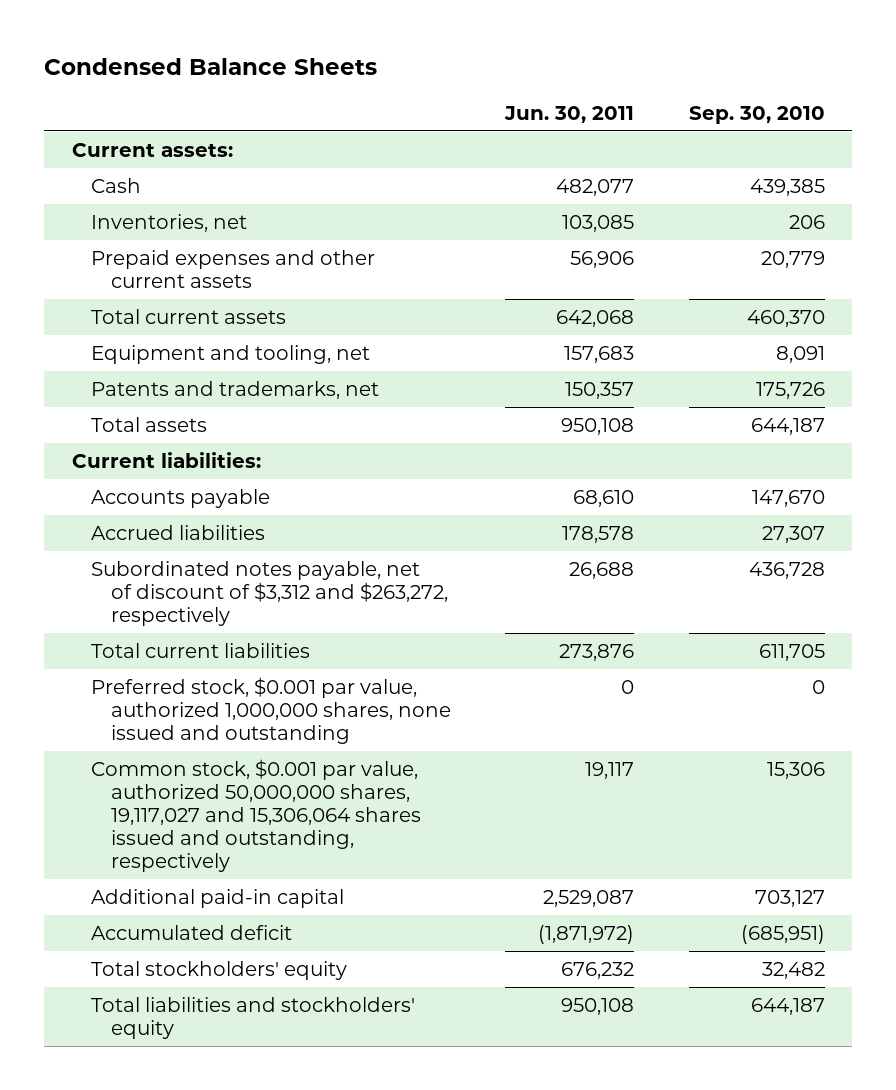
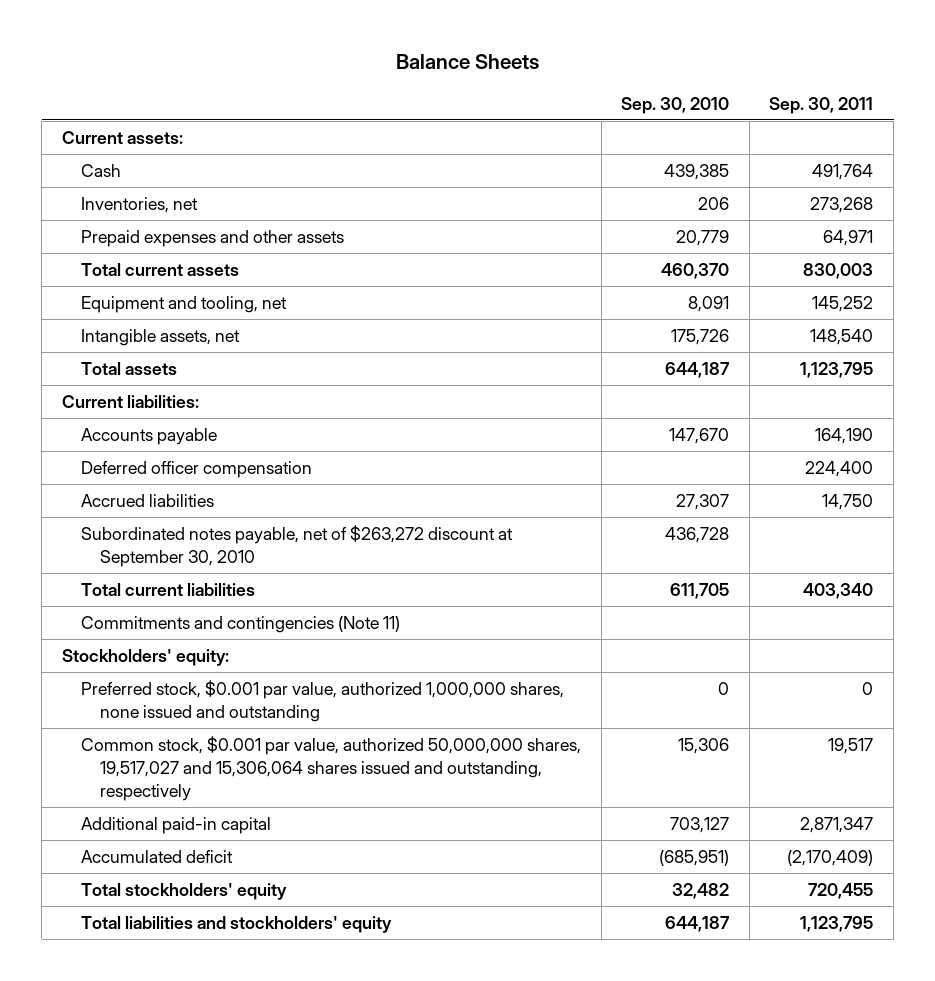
[44,58,378,76] Condensed Balance Sheets -> [395,54,539,70] Balance Sheets
[504,105,635,123] Jun. 30, 2011 -> none
none -> [769,96,874,114] Sep. 30, 2011
[91,249,376,288] Prepaid expenses and other current assets -> [81,230,345,248] Prepaid expenses and other assets
[91,380,380,399] Patents and trademarks, net -> [81,329,241,347] Intangible assets, net
none -> [81,461,313,479] Deferred officer compensation
[91,560,448,627] Subordinated notes payable, net of discount of $3,312 and $263,272, respectively -> [81,525,514,567] Subordinated notes payable, net of $263,272 discount at September 30, 2010
none -> [81,616,401,634] Commitments and contingencies (Note 11)
none -> [61,649,229,667] Stockholders' equity:
[91,758,421,873] Common stock, $0.001 par value, authorized 50,000,000 shares, 19,117,027 and 15,306,064 shares issued and outstanding, respectively -> [81,736,582,801] Common stock, $0.001 par value, authorized 50,000,000 shares, 19,517,027 and 15,306,064 shares issued and outstanding, respectively

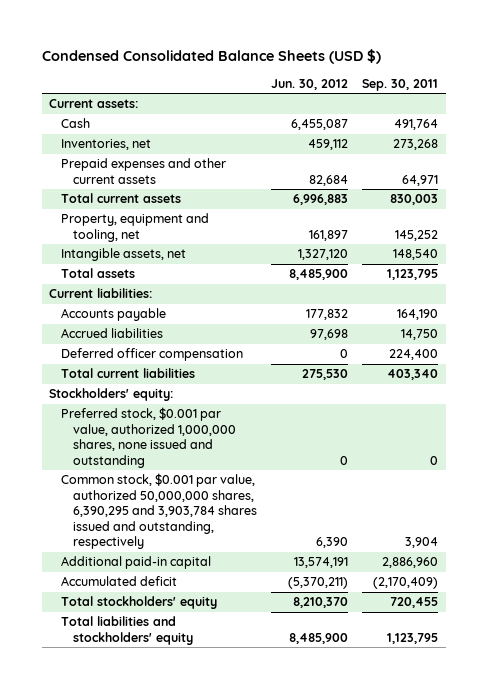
[395,54,539,70] Balance Sheets -> [42,49,382,65] Condensed Consolidated Balance Sheets (USD $)
[621,96,730,114] Sep. 30, 2010 -> none
none -> [271,79,349,91] Jun. 30, 2012
[81,230,345,248] Prepaid expenses and other assets -> [61,158,227,184] Prepaid expenses and other current assets
[81,296,288,314] Equipment and tooling, net -> [61,213,210,242] Property, equipment and tooling, net
[81,525,514,567] Subordinated notes payable, net of $263,272 discount at September 30, 2010 -> none
[81,461,313,479] Deferred officer compensation -> [61,348,244,362] Deferred officer compensation
[81,616,401,634] Commitments and contingencies (Note 11) -> none
[81,736,582,801] Common stock, $0.001 par value, authorized 50,000,000 shares, 19,517,027 and 15,306,064 shares issued and outstanding, respectively -> [61,473,257,550] Common stock, $0.001 par value, authorized 50,000,000 shares, 6,390,295 and 3,903,784 shares issued and outstanding, respectively
[828,738,874,755] 19,517 -> [405,537,439,549] 3,904
[800,817,874,834] 2,871,347 -> [382,557,439,569] 2,886,960

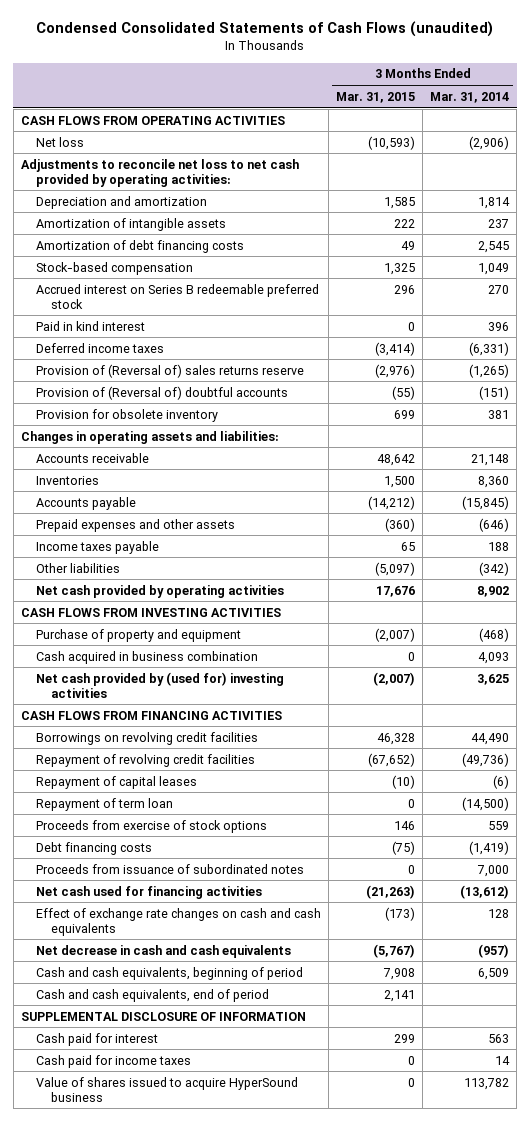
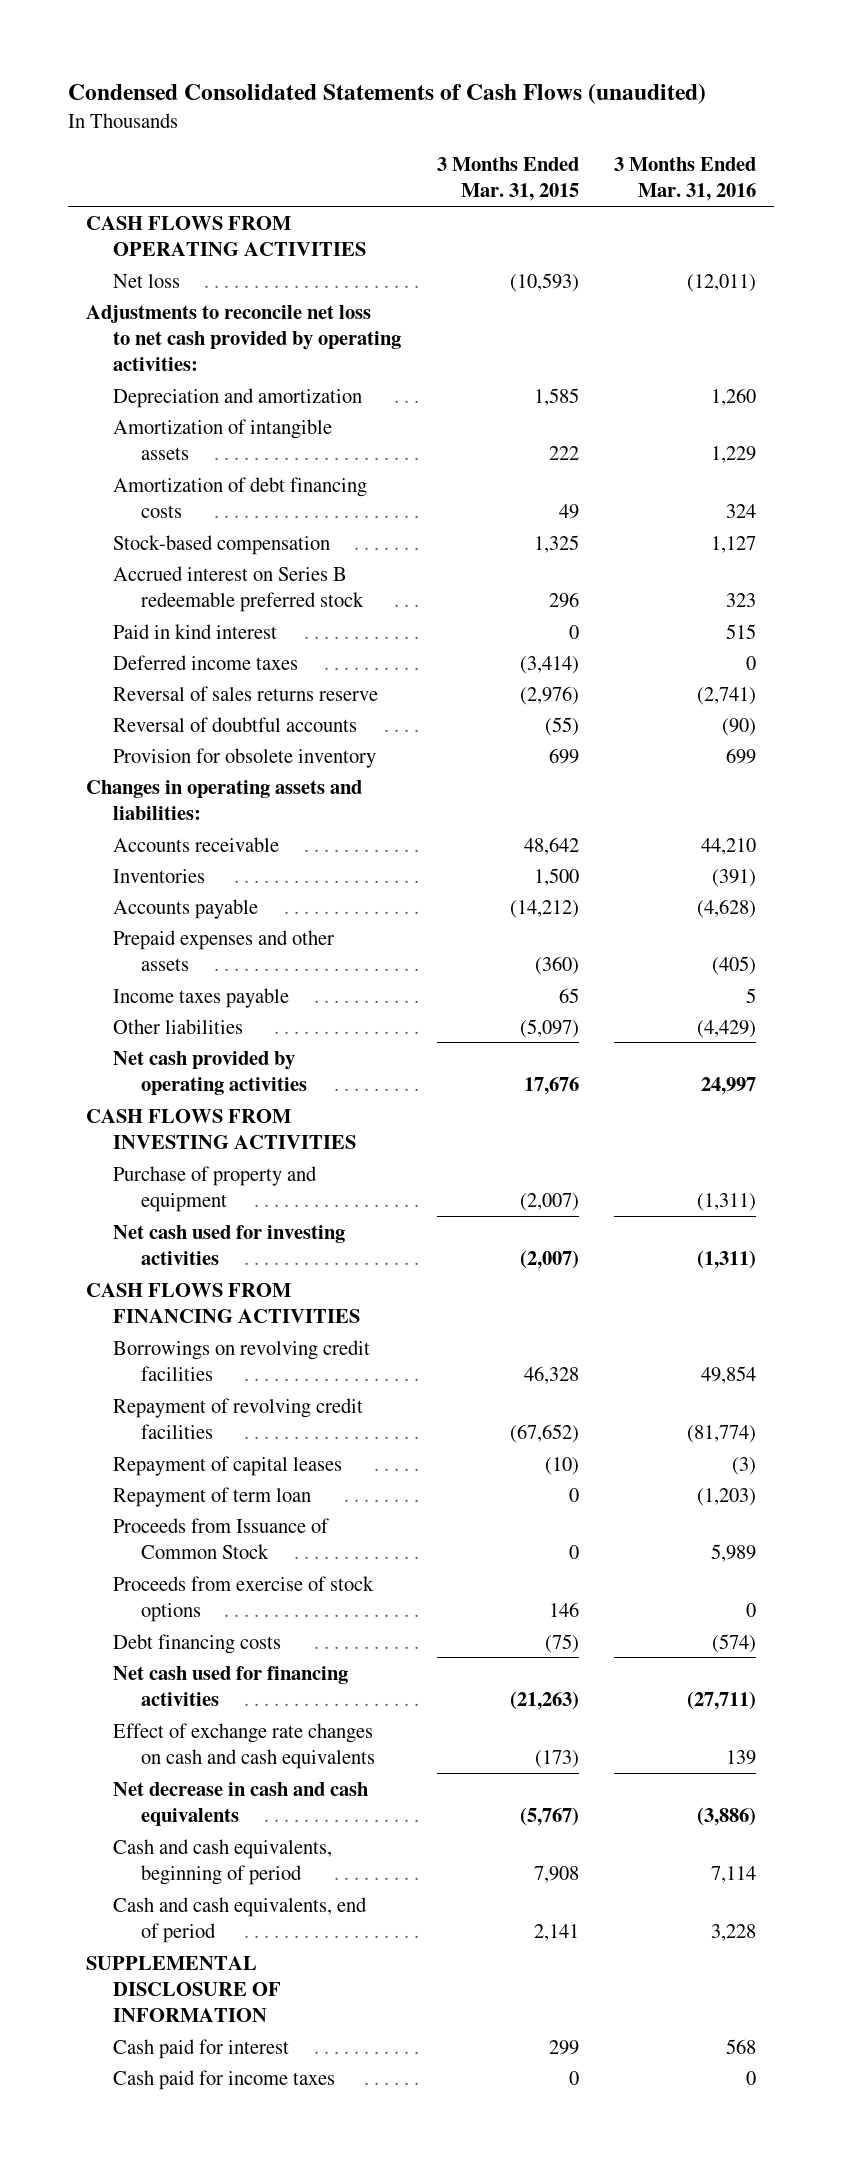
[430,91,510,103] Mar. 31, 2014 -> none
none -> [614,157,757,202] 3 Months Ended Mar. 31, 2016
[36,363,305,378] Provision of (Reversal of) sales returns reserve -> [113,685,379,701] Reversal of sales returns reserve
[36,385,289,400] Provision of (Reversal of) doubtful accounts -> [113,716,358,732] Reversal of doubtful accounts
[36,650,259,664] Cash acquired in business combination -> none
[36,671,285,698] Net cash provided by (used for) investing activities -> [113,1224,346,1265] Net cash used for investing activities
none -> [113,1517,330,1559] Proceeds from Issuance of Common Stock
[36,863,305,874] Proceeds from issuance of subordinated notes -> none
[36,1076,299,1102] Value of shares issued to acquire HyperSound business -> none

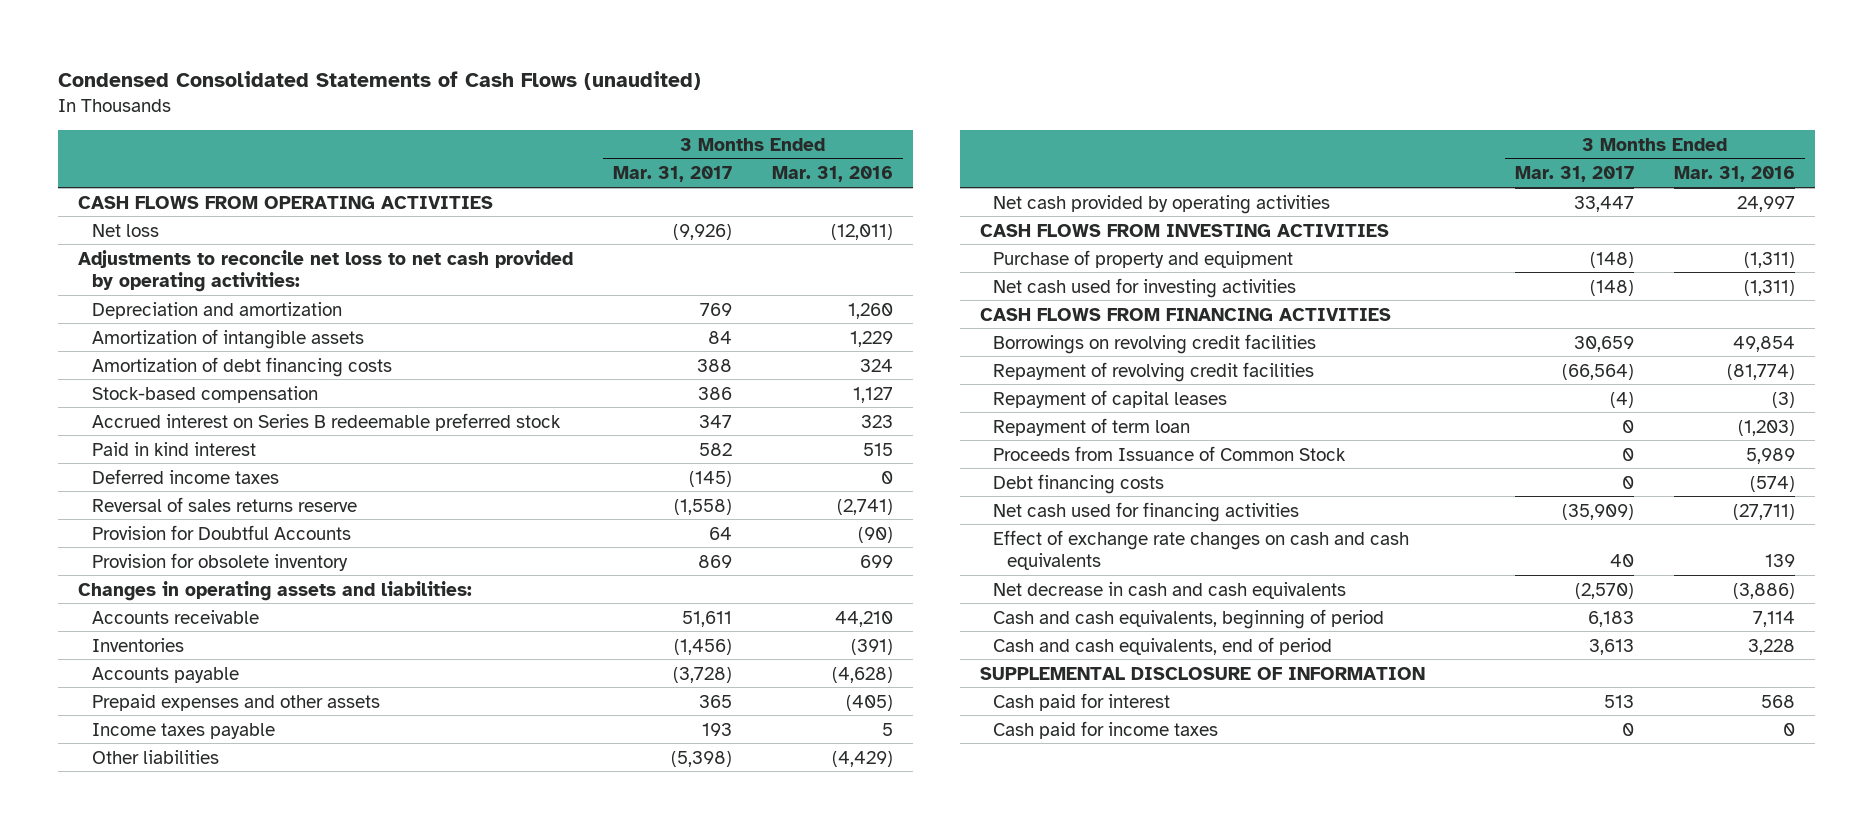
[436,157,579,202] 3 Months Ended Mar. 31, 2015 -> none
none -> [613,166,733,183] Mar. 31, 2017
[113,716,358,732] Reversal of doubtful accounts -> none
none -> [91,524,351,540] Provision for Doubtful Accounts
[113,1575,375,1622] Proceeds from exercise of stock options -> none

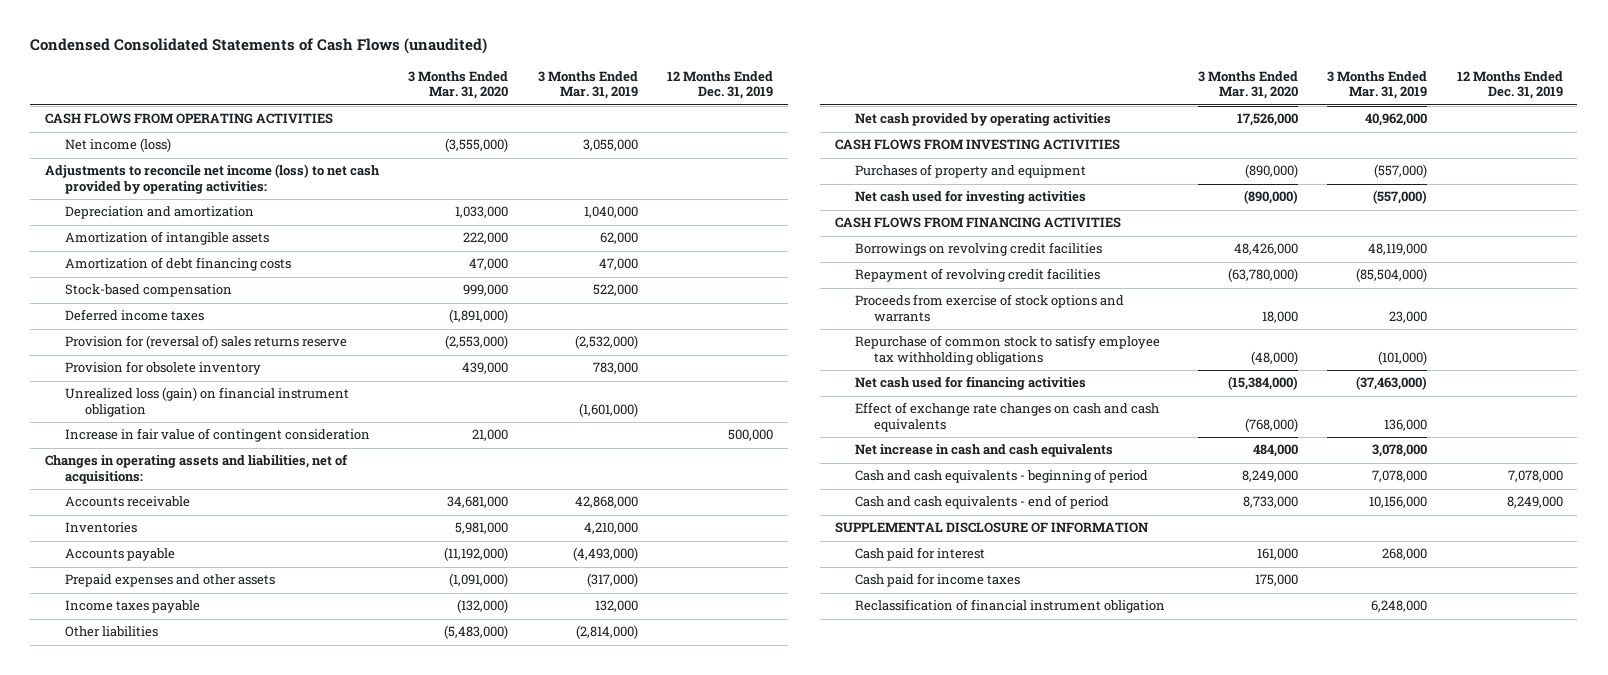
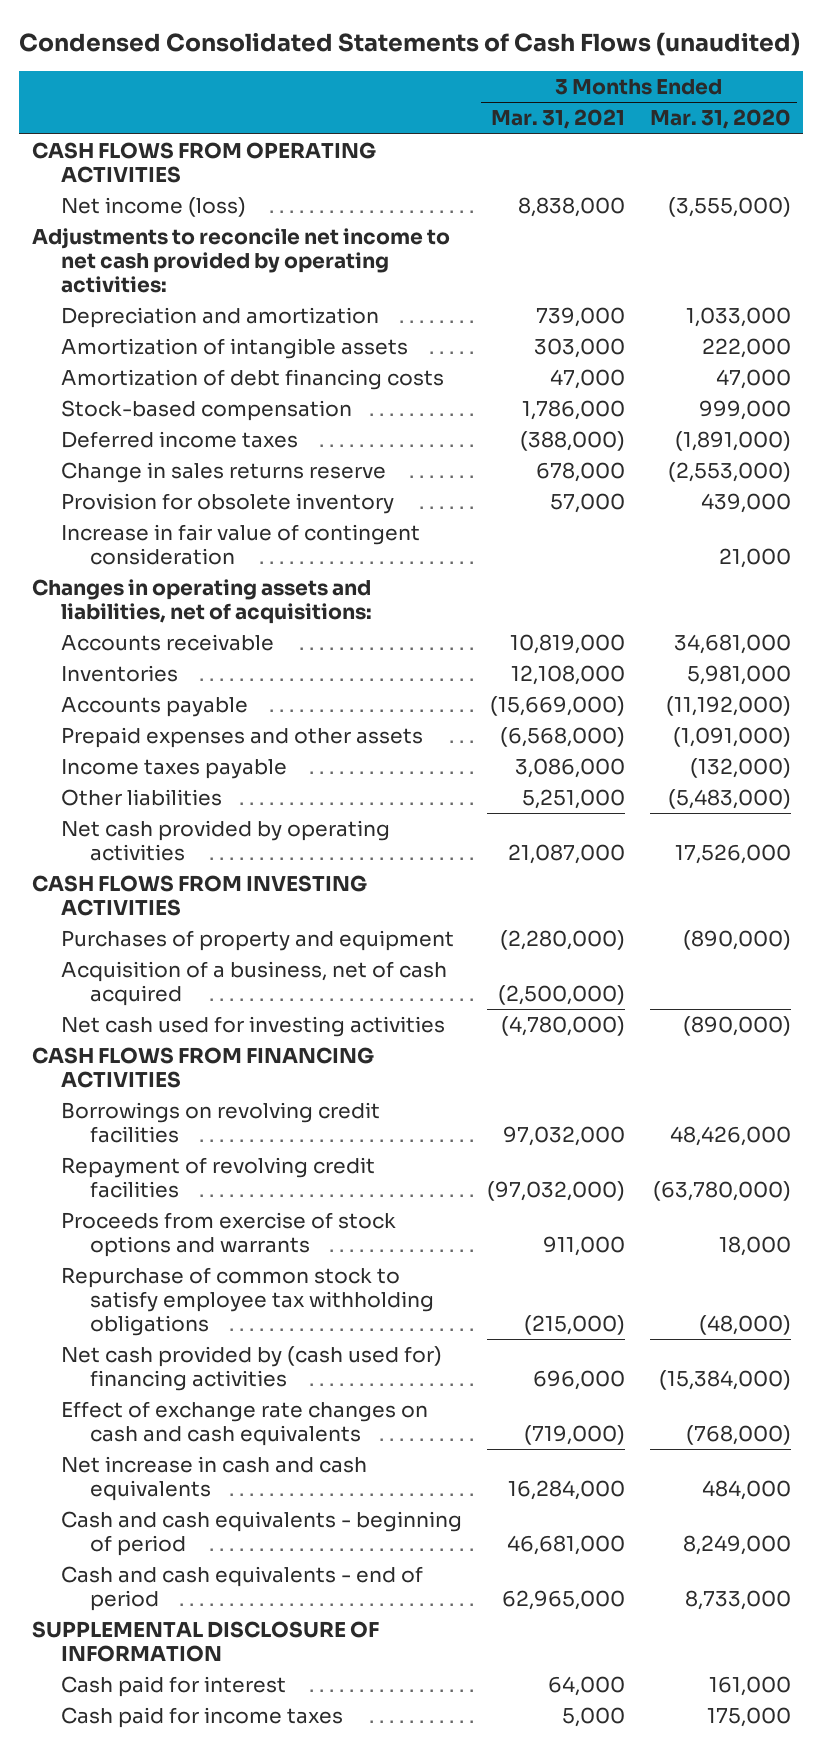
[537,70,638,100] 3 Months Ended Mar. 31, 2019 -> none
[667,70,774,100] 12 Months Ended Dec. 31, 2019 -> none
none -> [490,109,625,130] Mar. 31, 2021
[45,164,381,195] Adjustments to reconcile net income (loss) to net cash provided by operating activities: -> [31,228,450,294] Adjustments to reconcile net income to net cash provided by operating activities:
[64,335,347,350] Provision for (reversal of) sales returns reserve -> [60,462,386,484] Change in sales returns reserve
[64,387,349,418] Unrealized loss (gain) on financial instrument obligation -> none
none -> [60,961,447,1007] Acquisition of a business, net of cash acquired
[854,376,1086,391] Net cash used for financing activities -> [60,1346,442,1392] Net cash provided by (cash used for) financing activities
[854,599,1165,614] Reclassification of financial instrument obligation -> none

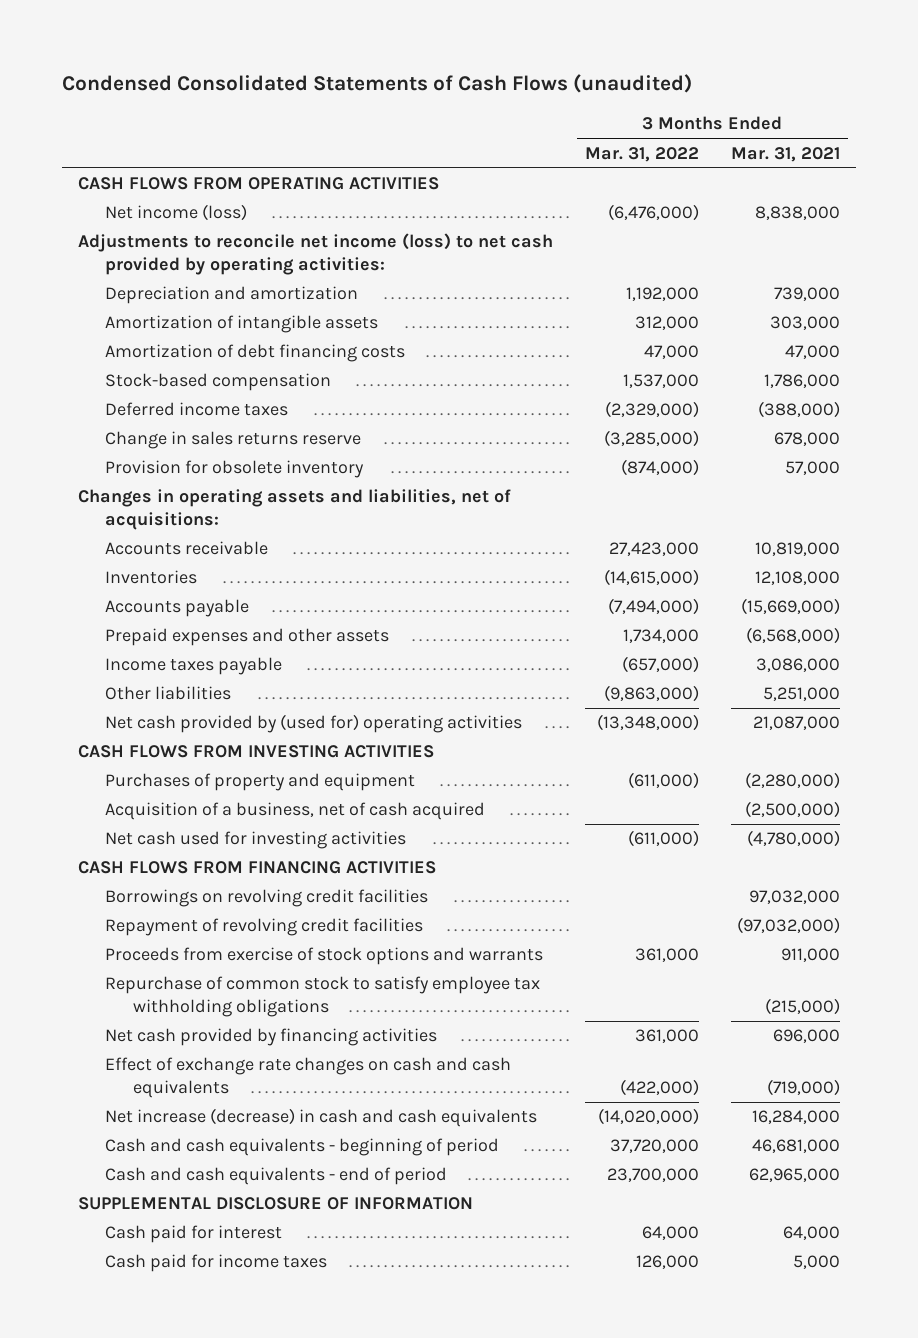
[649,109,791,130] Mar. 31, 2020 -> none
none -> [585,146,700,162] Mar. 31, 2022
[31,228,450,294] Adjustments to reconcile net income to net cash provided by operating activities: -> [78,233,554,275] Adjustments to reconcile net income (loss) to net cash provided by operating activities:
[60,524,420,566] Increase in fair value of contingent consideration -> none
[60,820,390,862] Net cash provided by operating activities -> [105,714,523,734] Net cash provided by (used for) operating activities
[60,1346,442,1392] Net cash provided by (cash used for) financing activities -> [105,1028,438,1047] Net cash provided by financing activities
[60,1456,367,1502] Net increase in cash and cash equivalents -> [105,1108,538,1128] Net increase (decrease) in cash and cash equivalents

